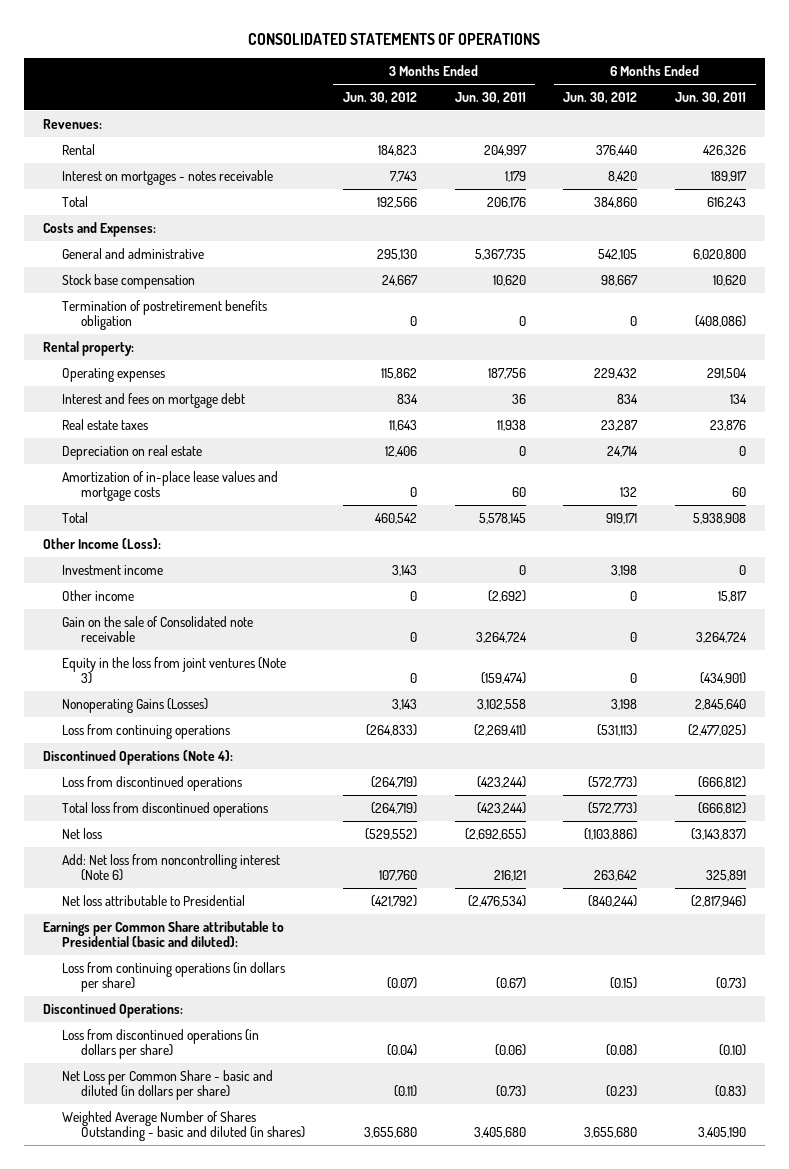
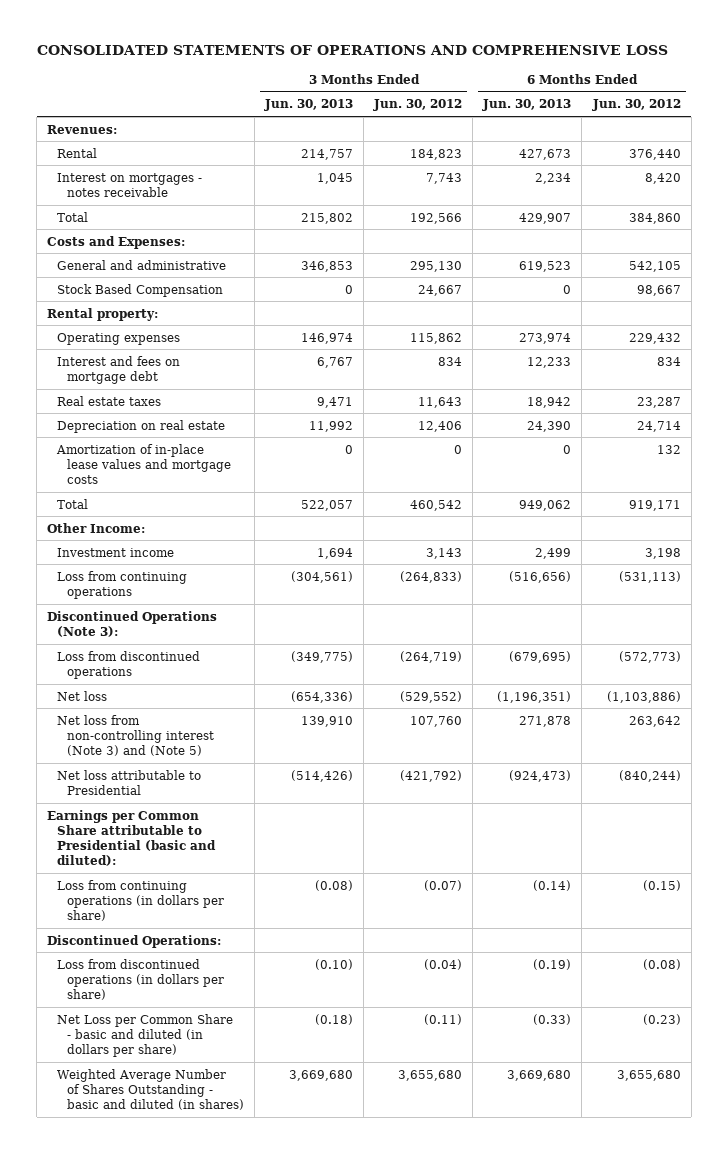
[248,32,541,45] CONSOLIDATED STATEMENTS OF OPERATIONS -> [36,45,668,56] CONSOLIDATED STATEMENTS OF OPERATIONS AND COMPREHENSIVE LOSS
[454,91,526,104] Jun. 30, 2011 -> none
[675,91,747,104] Jun. 30, 2011 -> none
none -> [263,99,353,112] Jun. 30, 2013
none -> [482,99,572,112] Jun. 30, 2013
[61,299,267,331] Termination of postretirement benefits obligation -> none
[61,273,195,289] Stock base compensation -> [57,283,224,297] Stock Based Compensation
[42,537,161,549] Other Income (Loss): -> [47,522,146,533] Other Income:
[61,589,134,601] Other income -> none
[61,615,253,643] Gain on the sale of Consolidated note receivable -> none
[61,656,286,685] Equity in the loss from joint ventures (Note 3) -> none
[61,697,208,713] Nonoperating Gains (Losses) -> none
[42,749,233,765] Discontinued Operations (Note 4): -> [47,610,218,637] Discontinued Operations (Note 3):
[61,801,268,817] Total loss from discontinued operations -> none
[61,853,280,882] Add: Net loss from noncontrolling interest (Note 6) -> [57,714,214,756] Net loss from non-controlling interest (Note 3) and (Note 5)

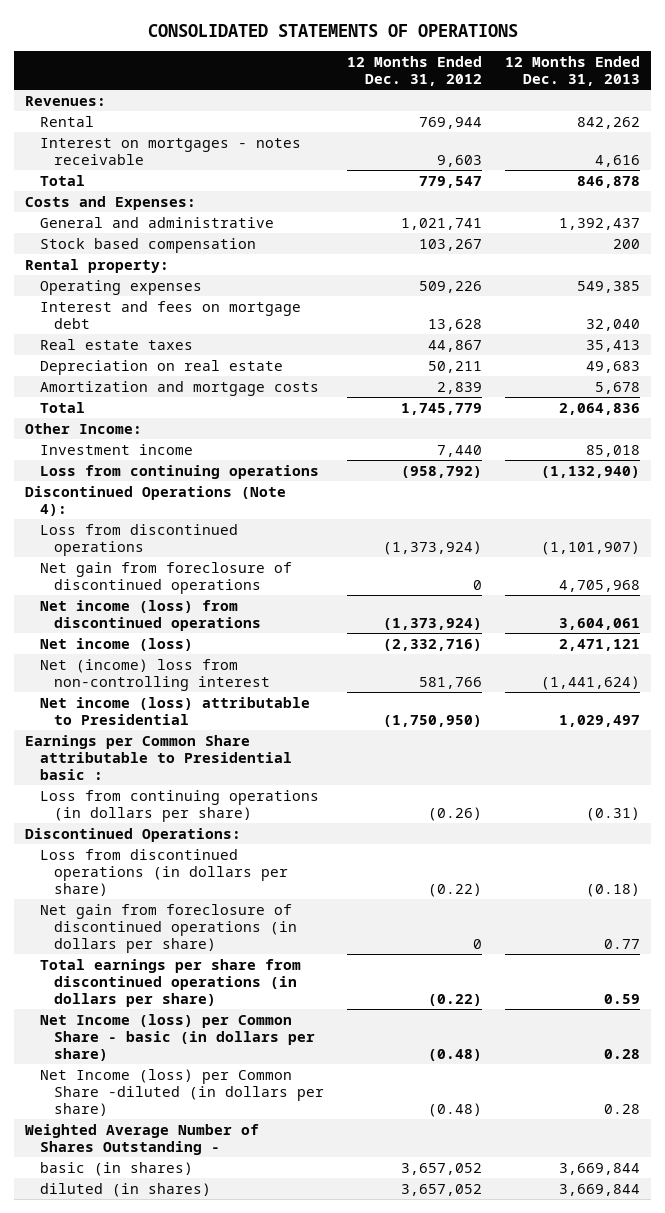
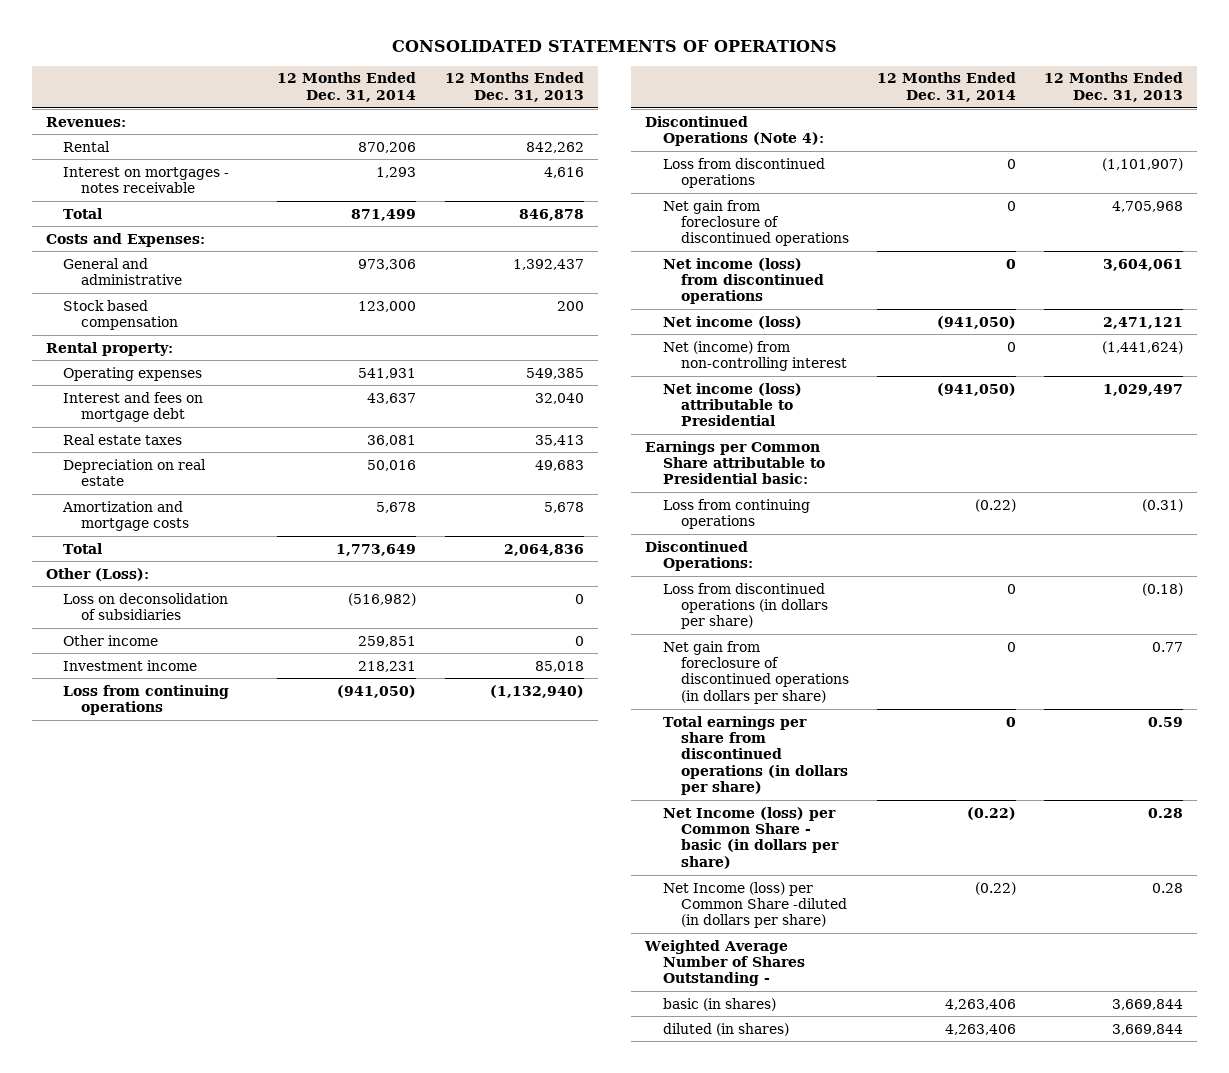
[346,55,482,86] 12 Months Ended Dec. 31, 2012 -> none
none -> [277,72,417,102] 12 Months Ended Dec. 31, 2014
[25,422,143,434] Other Income: -> [45,567,149,581] Other (Loss):
none -> [63,592,229,621] Loss on deconsolidation of subsidiaries
none -> [63,634,159,646] Other income
[39,658,270,691] Net (income) loss from non-controlling interest -> [662,340,847,372] Net (income) from non-controlling interest
[25,734,292,780] Earnings per Common Share attributable to Presidential basic : -> [645,440,825,485] Earnings per Common Share attributable to Presidential basic:
[39,789,319,822] Loss from continuing operations (in dollars per share) -> [662,498,810,530] Loss from continuing operations

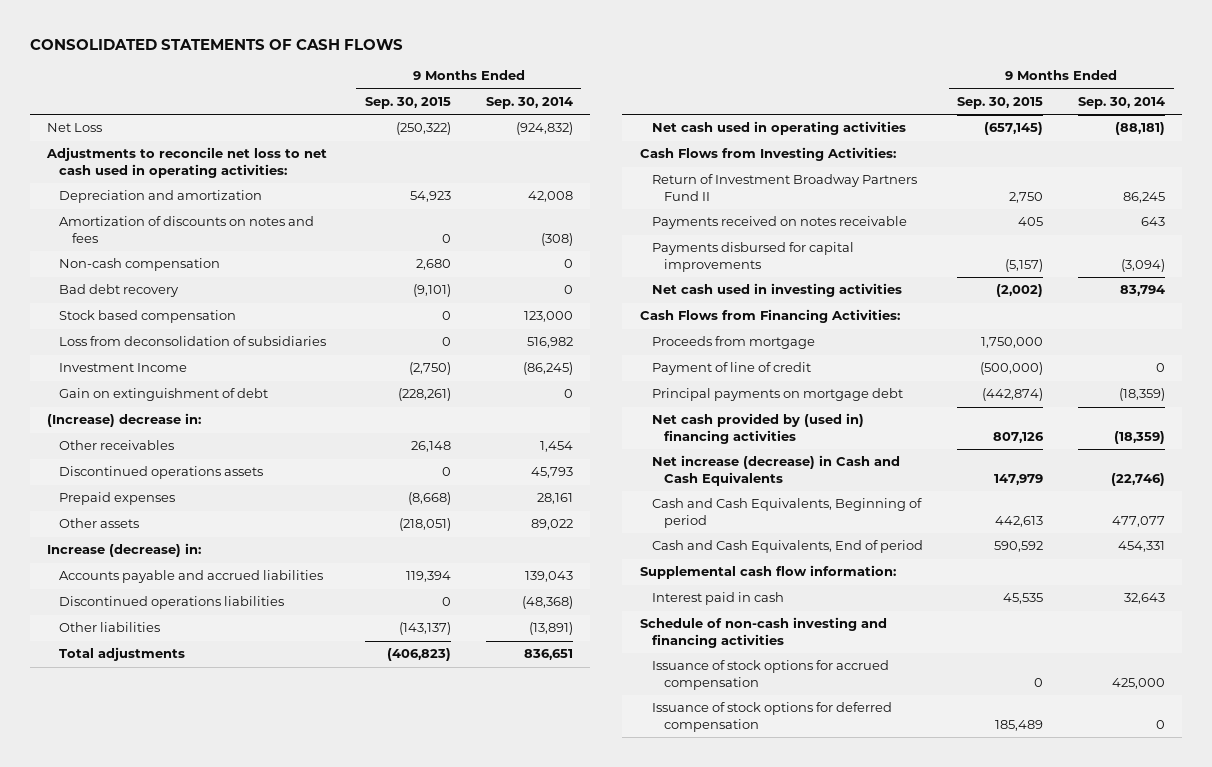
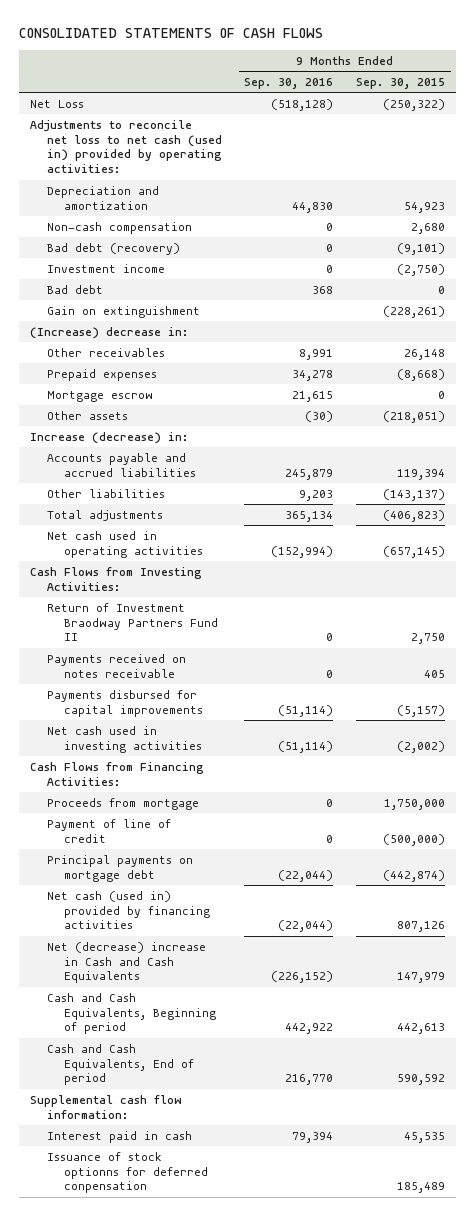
[485,96,573,109] Sep. 30, 2014 -> none
none -> [244,77,334,89] Sep. 30, 2016
[46,147,328,178] Adjustments to reconcile net loss to net cash used in operating activities: -> [30,119,222,174] Adjustments to reconcile net loss to net cash (used in) provided by operating activities:
[59,216,315,243] Amortization of discounts on notes and fees -> none
[59,310,237,324] Stock based compensation -> none
[59,336,327,347] Loss from deconsolidation of subsidiaries -> none
[59,284,180,298] Bad debt recovery -> [46,242,180,255] Bad debt (recovery)
[59,363,188,373] Investment Income -> [46,263,165,273] Investment income
none -> [46,284,103,294] Bad debt
[59,388,269,402] Gain on extinguishment of debt -> [46,305,200,318] Gain on extinguishment
[59,466,264,480] Discontinued operations assets -> none
none -> [46,390,153,402] Mortgage escrow
[59,596,285,610] Discontinued operations liabilities -> none
[651,174,917,201] Return of Investment Broadway Partners Fund II -> [46,602,218,642] Return of Investment Braodway Partners Fund II
[651,413,864,444] Net cash provided by (used in) financing activities -> [46,890,210,930] Net cash (used in) provided by financing activities
[651,455,900,486] Net increase (decrease) in Cash and Cash Equivalents -> [46,941,206,984] Net (decrease) increase in Cash and Cash Equivalents
[639,617,887,648] Schedule of non-cash investing and financing activities -> none
[651,660,889,690] Issuance of stock options for accrued compensation -> none
[651,702,892,732] Issuance of stock options for deferred compensation -> [46,1151,208,1194] Issuance of stock optionns for deferred conpensation

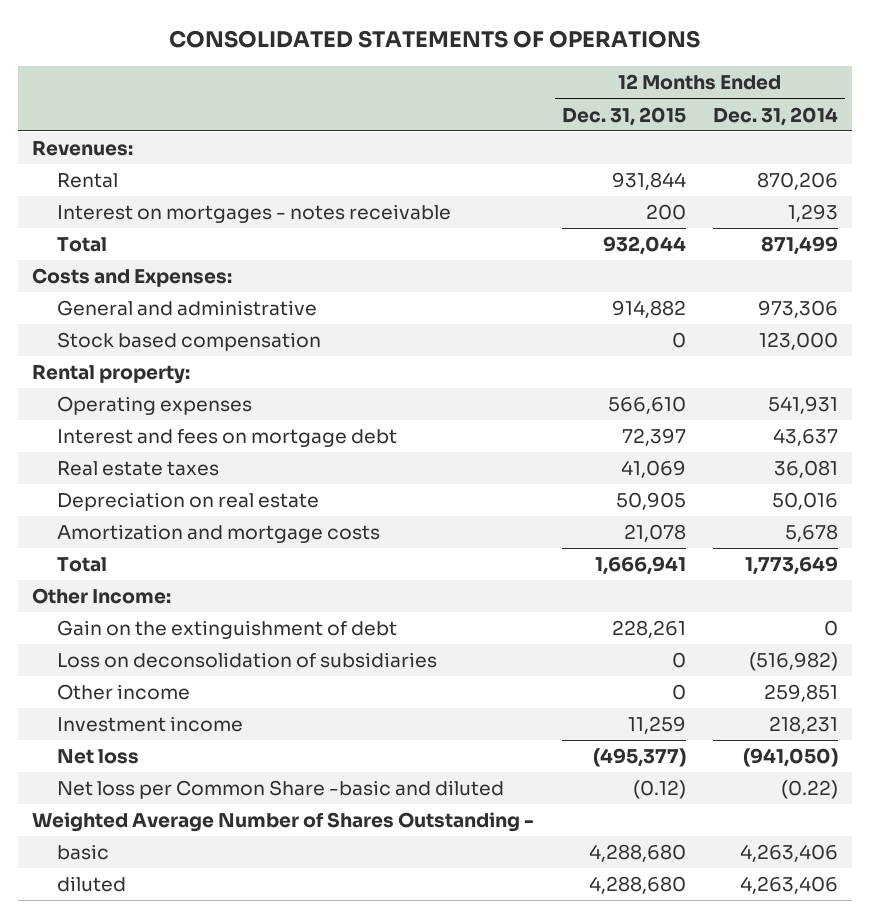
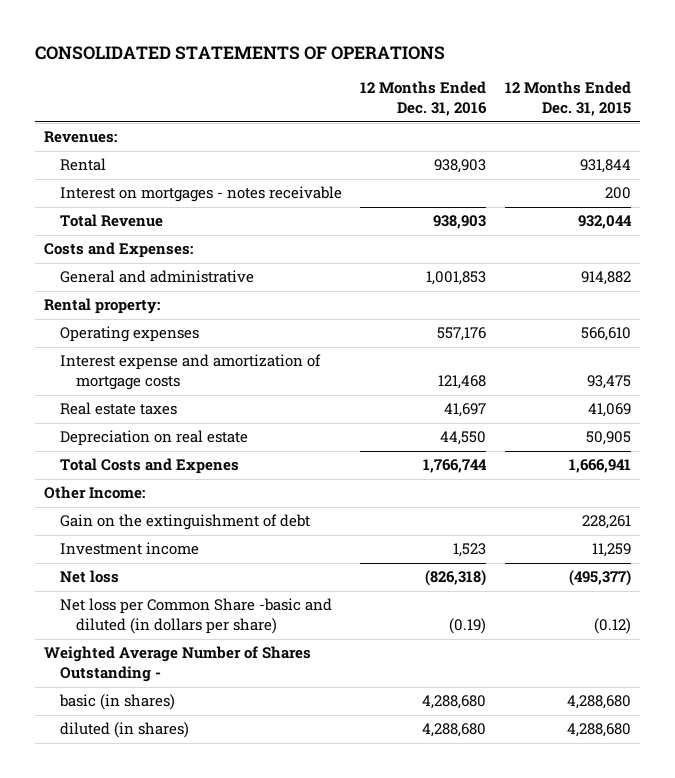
[713,106,839,126] Dec. 31, 2014 -> none
none -> [360,81,488,117] 12 Months Ended Dec. 31, 2016
[57,237,108,253] Total -> [60,214,164,228] Total Revenue
[57,332,322,352] Stock based compensation -> none
[57,429,398,448] Interest and fees on mortgage debt -> [60,354,322,391] Interest expense and amortization of mortgage costs
[621,428,686,447] 72,397 -> [586,375,631,390] 93,475
[57,524,381,544] Amortization and mortgage costs -> none
[57,557,108,573] Total -> [60,458,240,475] Total Costs and Expenes
[57,652,438,669] Loss on deconsolidation of subsidiaries -> none
[57,684,191,701] Other income -> none
[57,780,505,800] Net loss per Common Share -basic and diluted -> [60,598,333,635] Net loss per Common Share -basic and diluted (in dollars per share)
[57,844,110,861] basic -> [59,694,176,711] basic (in shares)
[57,876,127,893] diluted -> [60,722,190,739] diluted (in shares)

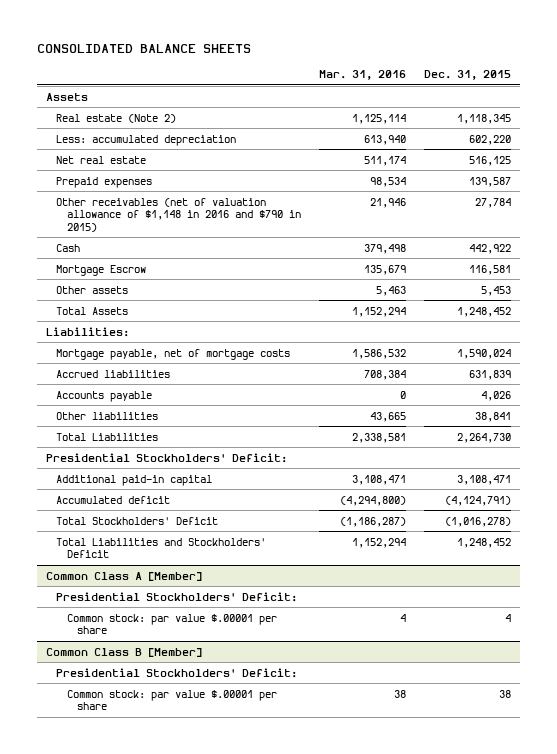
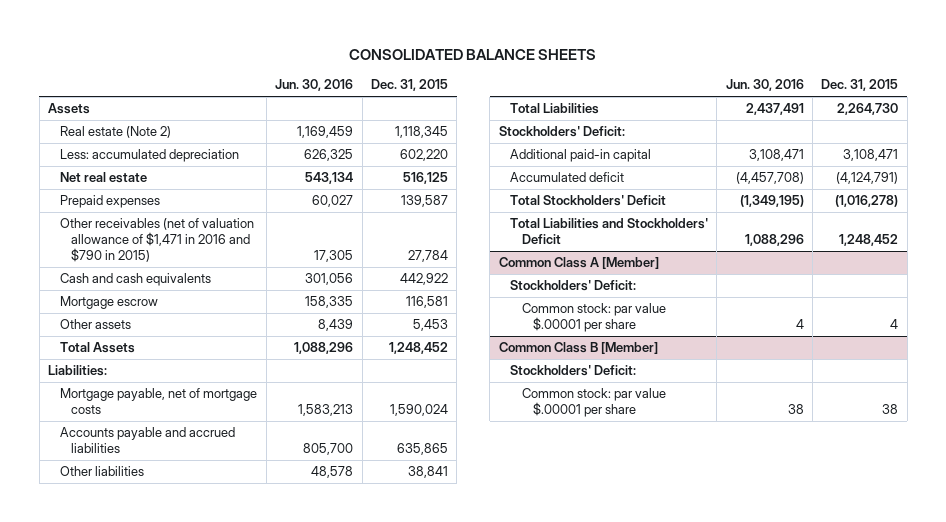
[318,70,406,81] Mar. 31, 2016 -> none
none -> [275,79,354,92] Jun. 30, 2016
[56,197,301,232] Other receivables (net of valuation allowance of $1,148 in 2016 and $790 in 2015) -> [59,218,254,263] Other receivables (net of valuation allowance of $1,471 in 2016 and $790 in 2015)
[56,243,81,252] Cash -> [59,273,211,287] Cash and cash equivalents
[56,264,147,276] Mortgage Escrow -> [59,296,158,310] Mortgage escrow
[56,369,171,378] Accrued liabilities -> none
[56,390,153,402] Accounts payable -> none
none -> [59,427,235,454] Accounts payable and accrued liabilities
[45,452,287,463] Presidential Stockholders' Deficit: -> [498,126,625,138] Stockholders' Deficit:
[56,591,298,602] Presidential Stockholders' Deficit: -> [510,280,637,292] Stockholders' Deficit:
[56,667,298,678] Presidential Stockholders' Deficit: -> [510,365,637,377] Stockholders' Deficit:

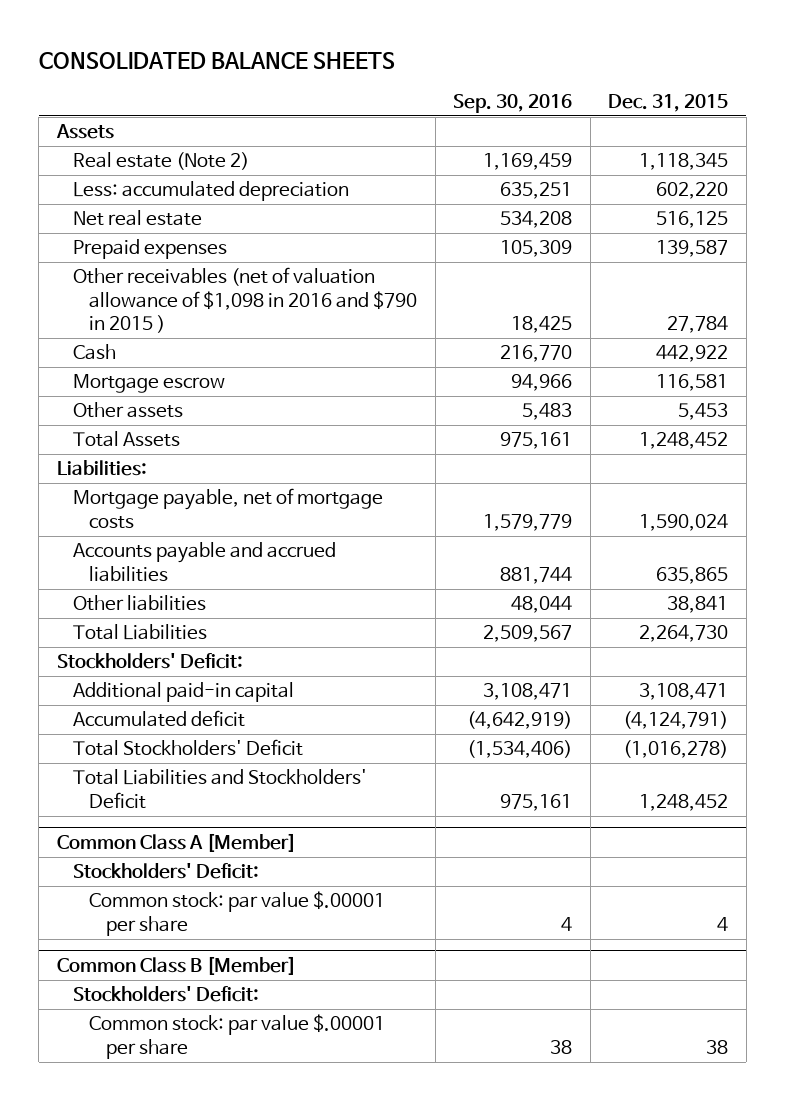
[275,79,354,92] Jun. 30, 2016 -> none
none -> [453,93,573,113] Sep. 30, 2016
[59,218,254,263] Other receivables (net of valuation allowance of $1,471 in 2016 and $790 in 2015) -> [73,267,418,333] Other receivables (net of valuation allowance of $1,098 in 2016 and $790 in 2015 )
[59,273,211,287] Cash and cash equivalents -> [73,344,117,361] Cash

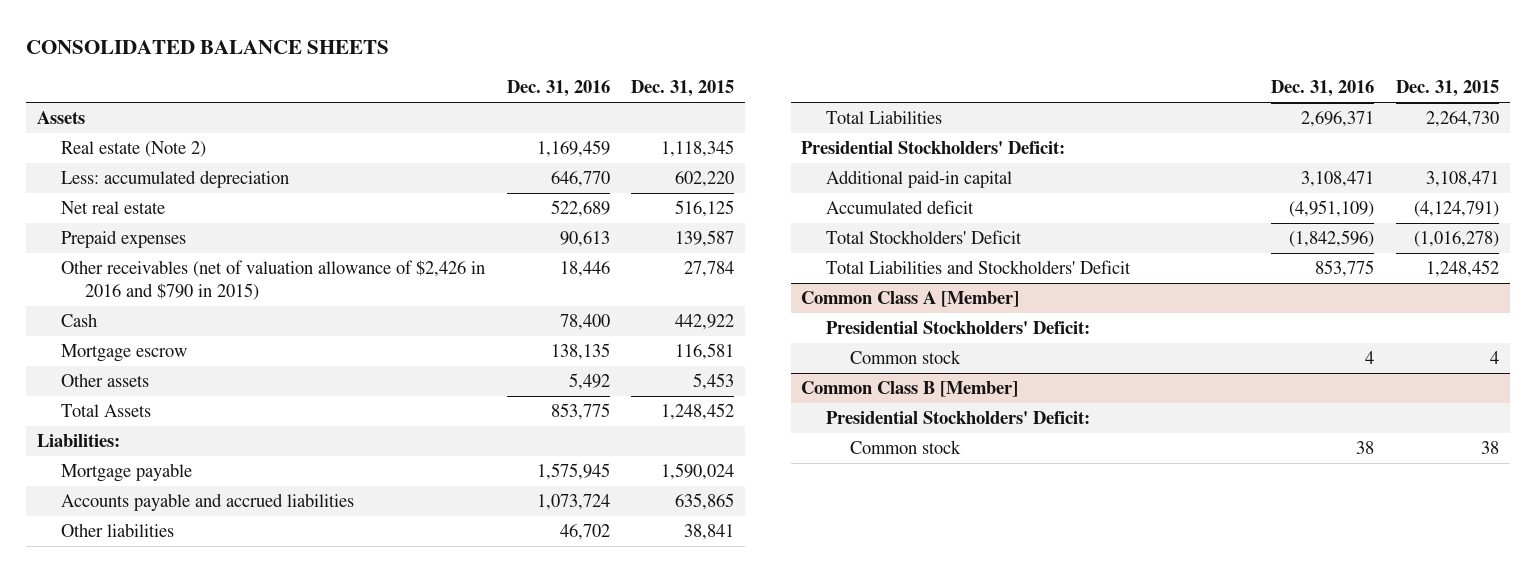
[453,93,573,113] Sep. 30, 2016 -> none
none -> [506,80,610,98] Dec. 31, 2016
[73,267,418,333] Other receivables (net of valuation allowance of $1,098 in 2016 and $790 in 2015 ) -> [60,260,485,301] Other receivables (net of valuation allowance of $2,426 in 2016 and $790 in 2015)
[73,488,384,529] Mortgage payable, net of mortgage costs -> [60,463,192,483] Mortgage payable
[56,653,243,670] Stockholders' Deficit: -> [801,141,1066,155] Presidential Stockholders' Deficit:
[73,863,260,880] Stockholders' Deficit: -> [825,321,1090,335] Presidential Stockholders' Deficit:
[89,891,386,936] Common stock: par value $.00001 per share -> [850,350,962,365] Common stock
[73,986,260,1003] Stockholders' Deficit: -> [825,411,1090,425] Presidential Stockholders' Deficit:
[89,1014,386,1059] Common stock: par value $.00001 per share -> [850,440,962,455] Common stock

